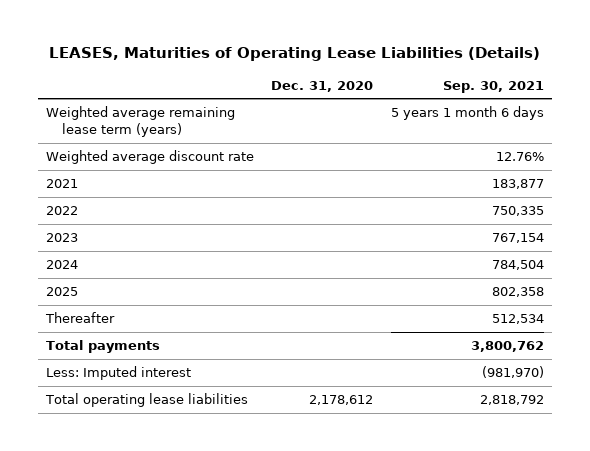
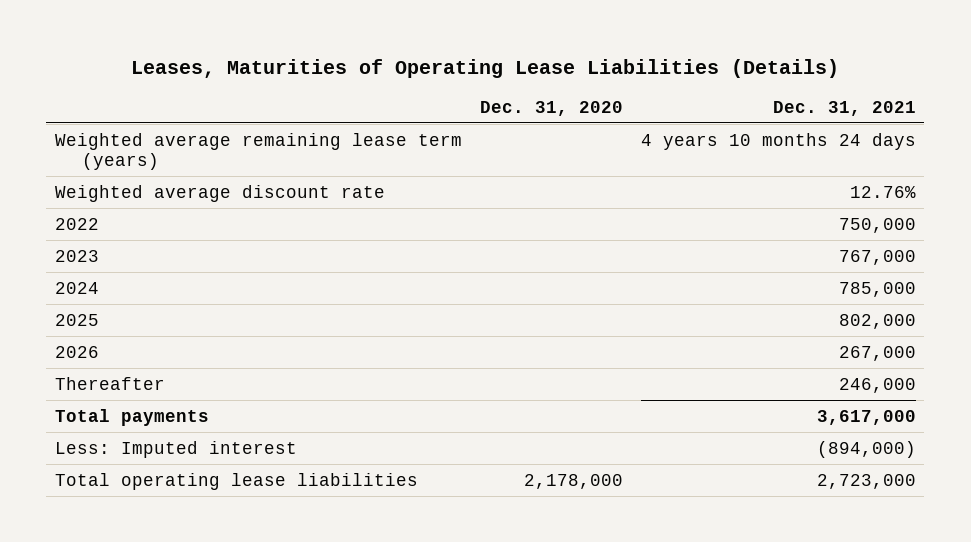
[48,47,540,62] LEASES, Maturities of Operating Lease Liabilities (Details) -> [131,58,840,78] Leases, Maturities of Operating Lease Liabilities (Details)
[442,80,544,93] Sep. 30, 2021 -> none
none -> [772,100,916,116] Dec. 31, 2021
[46,179,79,189] 2021 -> none
none -> [55,345,100,358] 2026
[309,395,374,406] 2,178,612 -> [523,473,623,489] 2,178,000

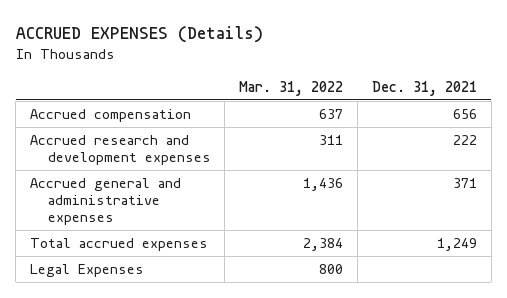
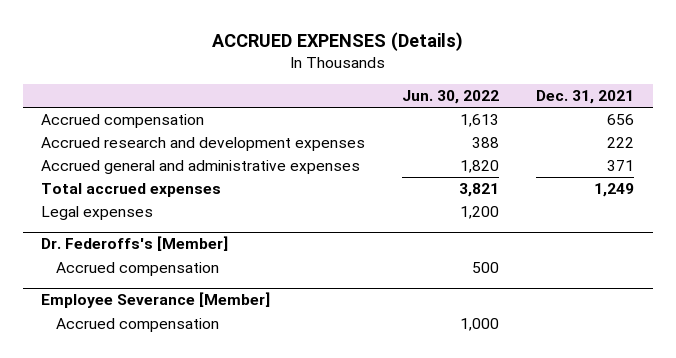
[239,80,344,96] Mar. 31, 2022 -> none
none -> [402,89,500,104] Jun. 30, 2022
[30,264,145,278] Legal Expenses -> [41,206,154,221] Legal expenses
none -> [41,236,229,252] Dr. Federoffs's [Member]
none -> [56,262,220,277] Accrued compensation
none -> [41,292,271,309] Employee Severance [Member]
none -> [56,318,220,333] Accrued compensation

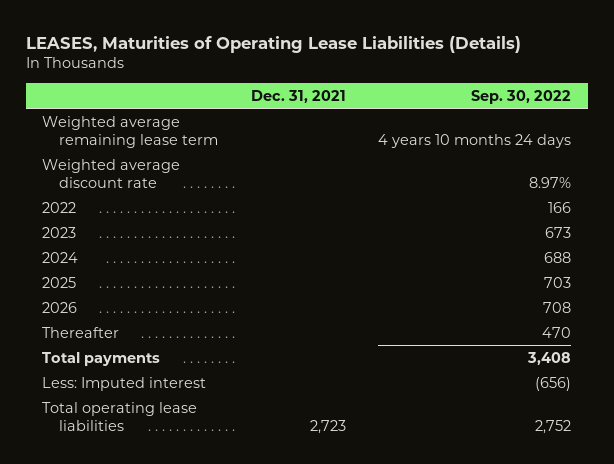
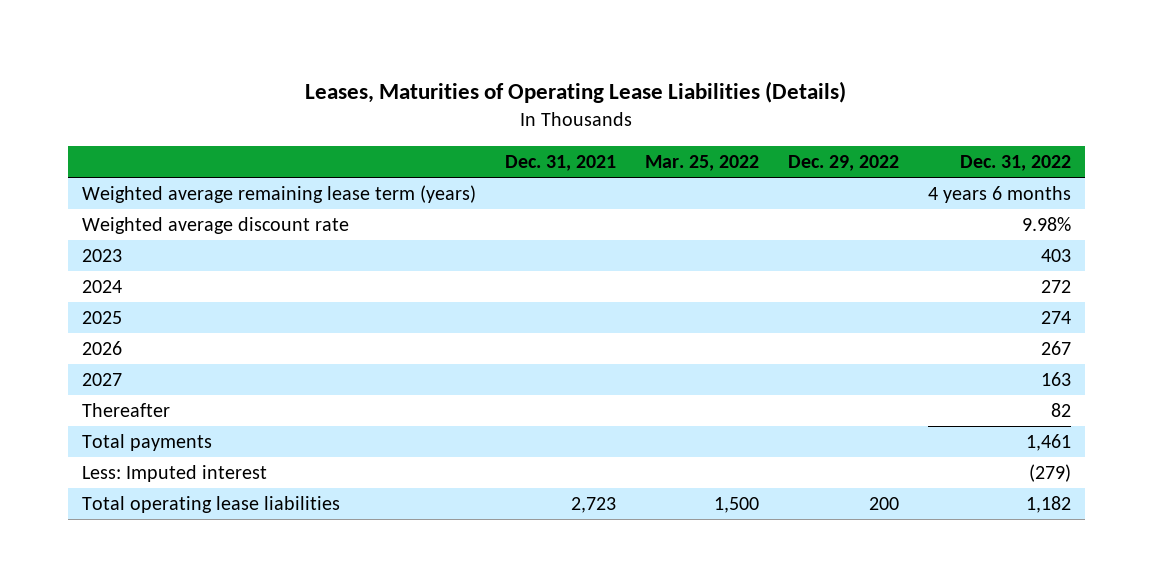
[26,35,522,53] LEASES, Maturities of Operating Lease Liabilities (Details) -> [305,80,847,103] Leases, Maturities of Operating Lease Liabilities (Details)
[471,89,572,104] Sep. 30, 2022 -> none
none -> [644,155,759,172] Mar. 25, 2022
none -> [787,155,899,172] Dec. 29, 2022
none -> [959,155,1071,172] Dec. 31, 2022
[42,115,219,148] Weighted average remaining lease term -> [82,184,477,203] Weighted average remaining lease term (years)
[42,201,77,213] 2022 -> none
none -> [82,372,123,386] 2027

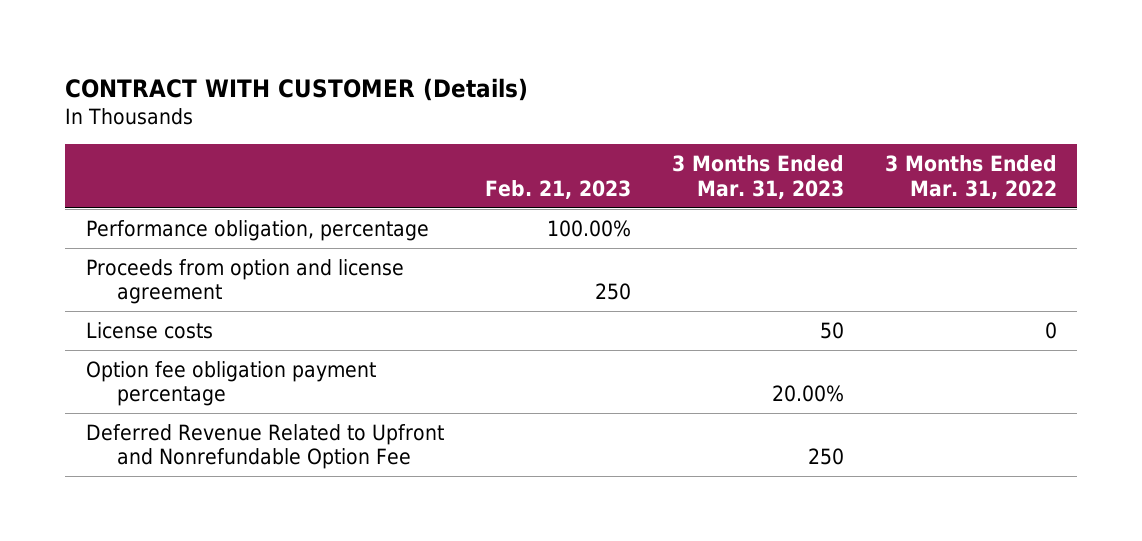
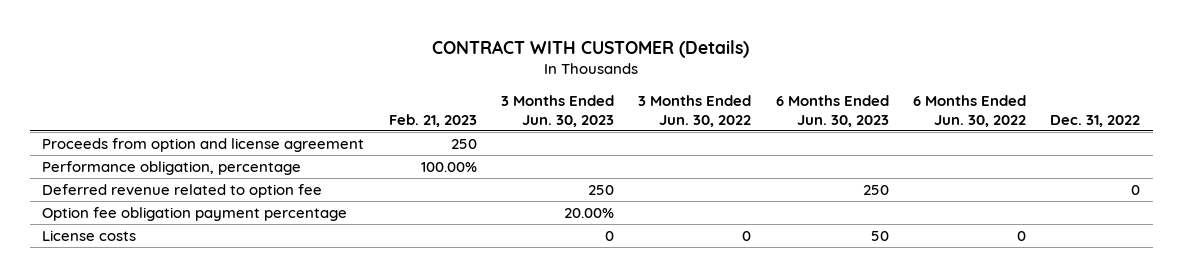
[671,155,844,199] 3 Months Ended Mar. 31, 2023 -> none
[884,155,1057,199] 3 Months Ended Mar. 31, 2022 -> none
none -> [501,95,615,127] 3 Months Ended Jun. 30, 2023
none -> [638,95,752,127] 3 Months Ended Jun. 30, 2022
none -> [775,95,889,127] 6 Months Ended Jun. 30, 2023
none -> [913,95,1027,127] 6 Months Ended Jun. 30, 2022
none -> [1050,114,1141,127] Dec. 31, 2022
[85,219,429,241] Performance obligation, percentage -> [42,160,302,175] Performance obligation, percentage
none -> [42,183,323,198] Deferred revenue related to option fee
[85,423,444,470] Deferred Revenue Related to Upfront and Nonrefundable Option Fee -> none
[85,321,213,339] License costs -> [42,229,137,241] License costs

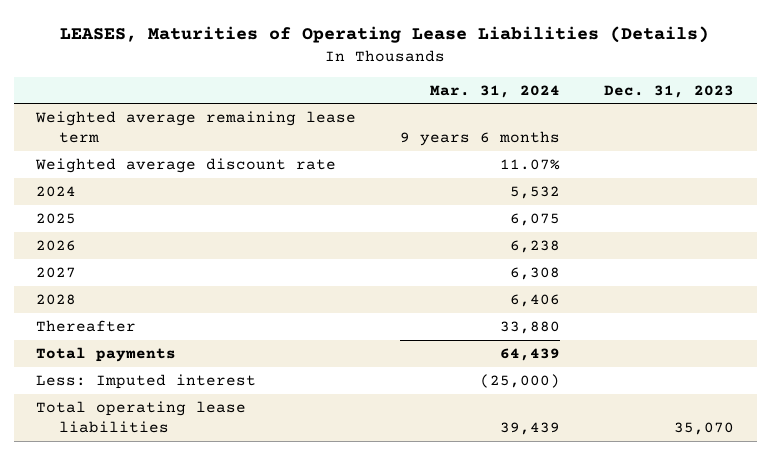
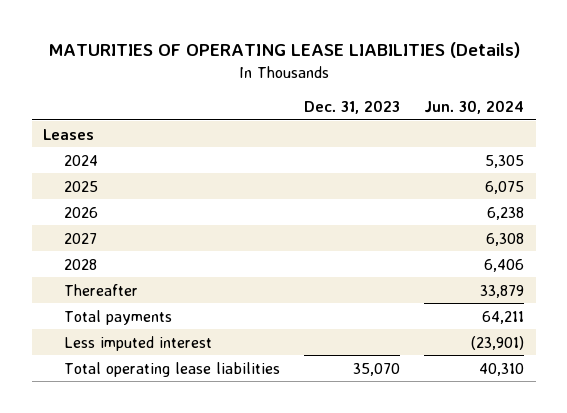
[60,25,710,43] LEASES, Maturities of Operating Lease Liabilities (Details) -> [47,42,520,59] MATURITIES OF OPERATING LEASE LIABILITIES (Details)
[430,84,561,98] Mar. 31, 2024 -> none
none -> [423,100,524,115] Jun. 30, 2024
[35,110,357,144] Weighted average remaining lease term -> none
[35,157,337,173] Weighted average discount rate -> none
none -> [43,128,95,140] Leases
[36,373,257,389] Less: Imputed interest -> [64,335,213,351] Less imputed interest

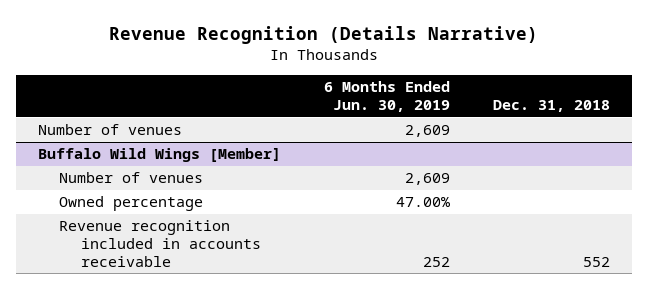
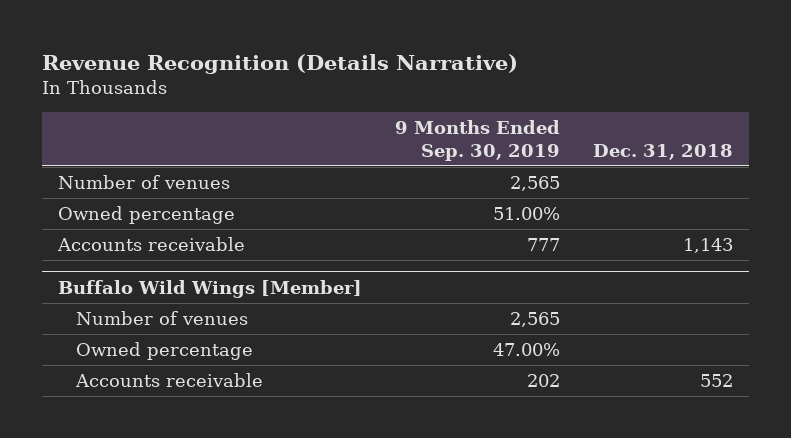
[324,81,451,113] 6 Months Ended Jun. 30, 2019 -> none
none -> [395,119,561,161] 9 Months Ended Sep. 30, 2019
none -> [58,206,236,225] Owned percentage
none -> [57,237,246,252] Accounts receivable
[59,220,262,267] Revenue recognition included in accounts receivable -> [74,373,263,388] Accounts receivable

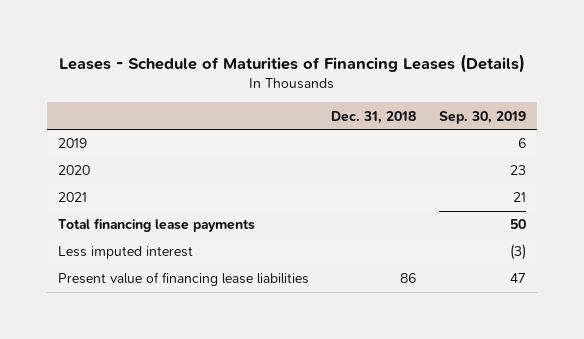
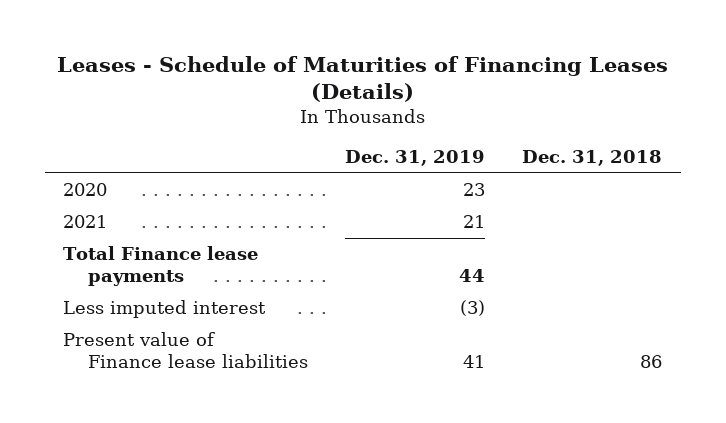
[438,110,526,124] Sep. 30, 2019 -> none
none -> [345,150,486,167] Dec. 31, 2019
[58,138,88,149] 2019 -> none
[58,218,256,233] Total financing lease payments -> [63,246,259,287] Total Finance lease payments
[58,272,310,287] Present value of financing lease liabilities -> [63,332,309,369] Present value of Finance lease liabilities

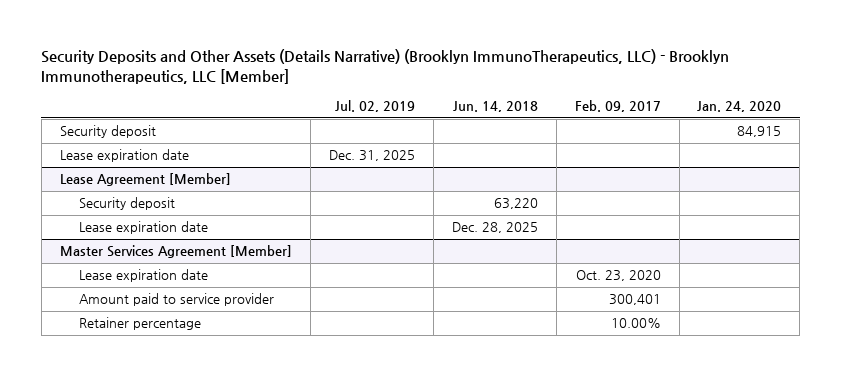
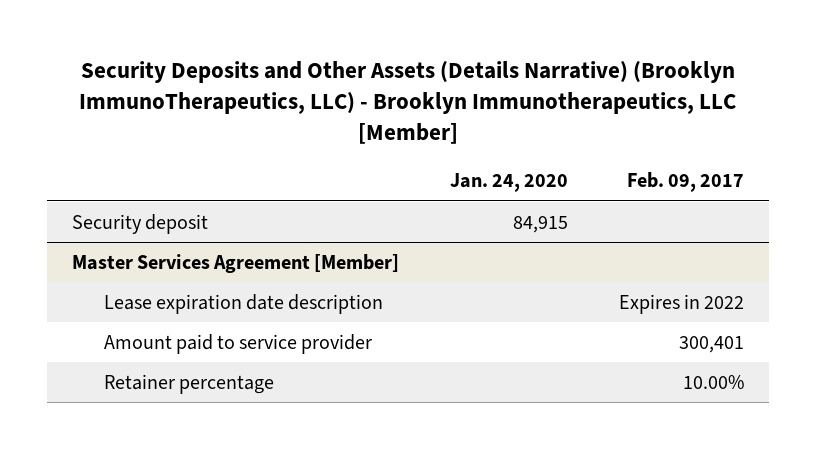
[334,100,415,113] Jul. 02, 2019 -> none
[452,101,538,113] Jun. 14, 2018 -> none
[59,149,189,163] Lease expiration date -> none
[59,173,231,187] Lease Agreement [Member] -> none
[79,197,176,211] Security deposit -> none
[79,221,209,235] Lease expiration date -> none
[79,269,209,283] Lease expiration date -> [103,293,383,314] Lease expiration date description
[575,270,661,282] Oct. 23, 2020 -> [618,293,744,314] Expires in 2022

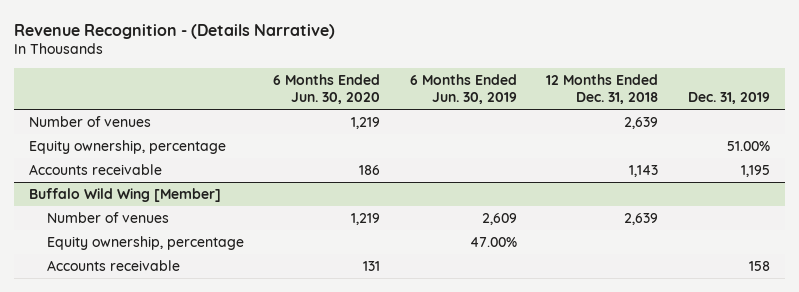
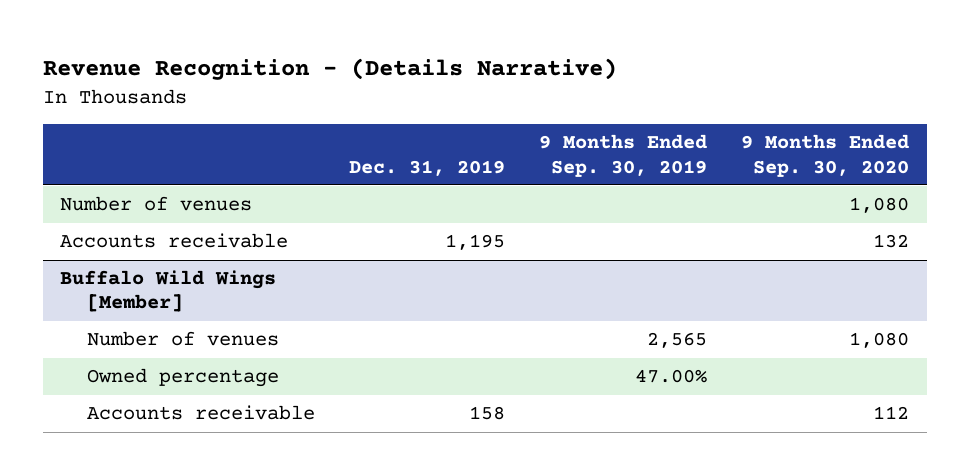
[273,74,381,105] 6 Months Ended Jun. 30, 2020 -> none
[409,74,517,105] 6 Months Ended Jun. 30, 2019 -> none
[546,74,659,105] 12 Months Ended Dec. 31, 2018 -> none
none -> [539,134,708,177] 9 Months Ended Sep. 30, 2019
none -> [741,134,910,177] 9 Months Ended Sep. 30, 2020
[28,139,226,154] Equity ownership, percentage -> none
[28,187,221,202] Buffalo Wild Wing [Member] -> [60,270,277,313] Buffalo Wild Wings [Member]
[46,235,244,250] Equity ownership, percentage -> [86,368,279,388] Owned percentage

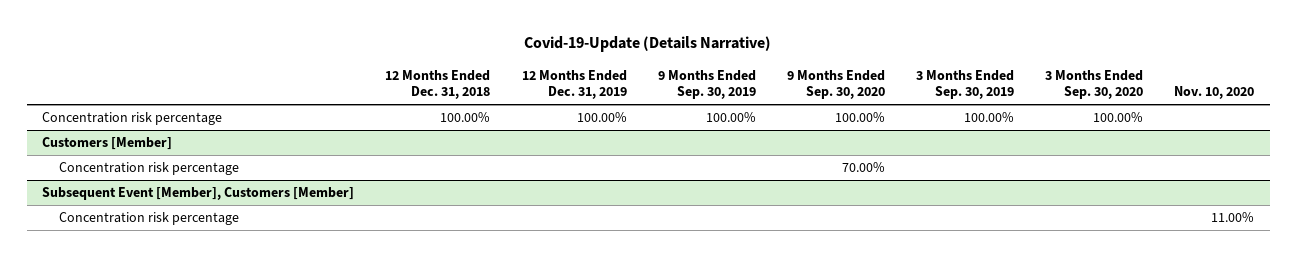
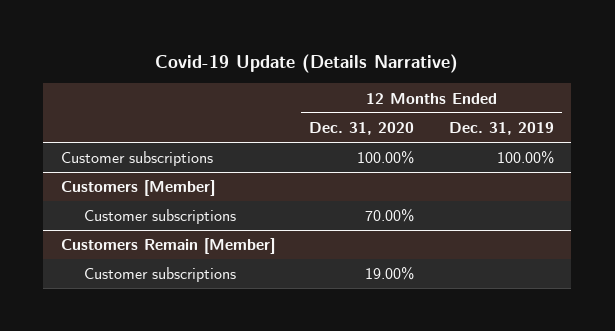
[524,36,772,53] Covid-19-Update (Details Narrative) -> [155,53,459,73] Covid-19 Update (Details Narrative)
[385,69,491,100] 12 Months Ended Dec. 31, 2018 -> none
[657,69,756,100] 9 Months Ended Sep. 30, 2019 -> none
[786,69,885,100] 9 Months Ended Sep. 30, 2020 -> none
[915,69,1014,100] 3 Months Ended Sep. 30, 2019 -> none
[1045,69,1144,100] 3 Months Ended Sep. 30, 2020 -> none
[1174,86,1255,100] Nov. 10, 2020 -> none
none -> [309,122,415,136] Dec. 31, 2020
[42,112,223,126] Concentration risk percentage -> [60,151,213,167] Customer subscriptions
[42,187,355,201] Subsequent Event [Member], Customers [Member] -> none
[59,212,240,226] Concentration risk percentage -> none
[59,162,240,176] Concentration risk percentage -> [84,209,237,225] Customer subscriptions
none -> [60,238,275,255] Customers Remain [Member]
none -> [84,267,237,283] Customer subscriptions

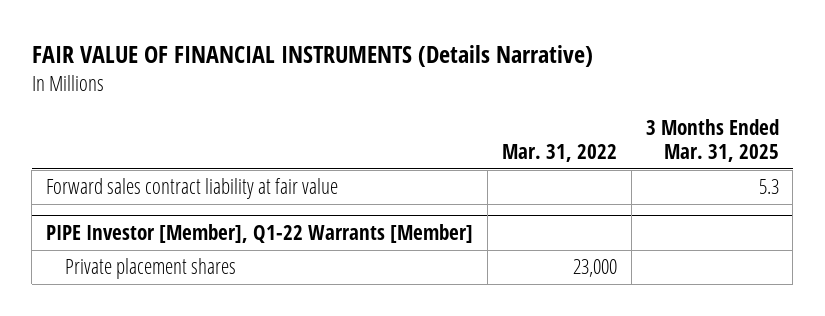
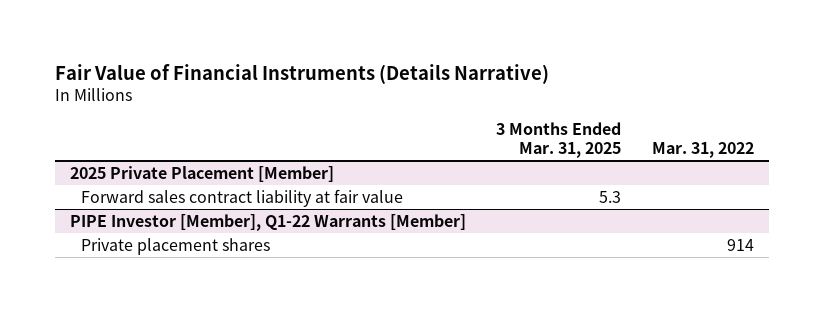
[31,45,593,68] FAIR VALUE OF FINANCIAL INSTRUMENTS (Details Narrative) -> [54,63,549,84] Fair Value of Financial Instruments (Details Narrative)
none -> [69,165,334,182] 2025 Private Placement [Member]
[572,259,617,278] 23,000 -> [726,238,754,251] 914

